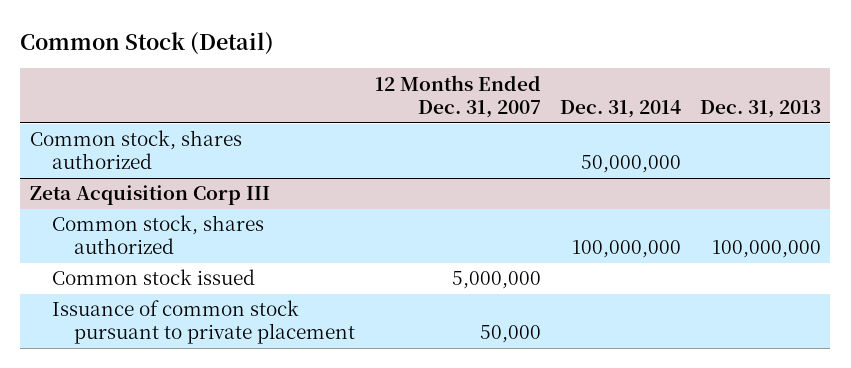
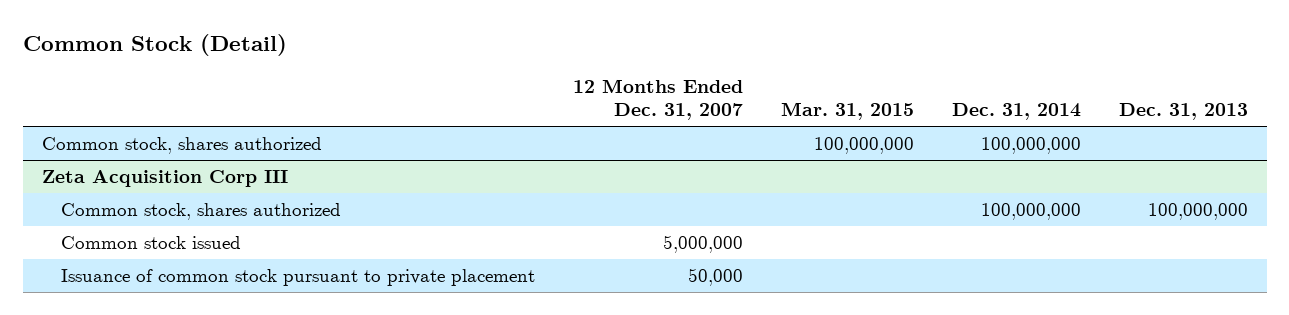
none -> [781,102,915,121] Mar. 31, 2015
[580,155,681,174] 50,000,000 -> [981,136,1082,154] 100,000,000

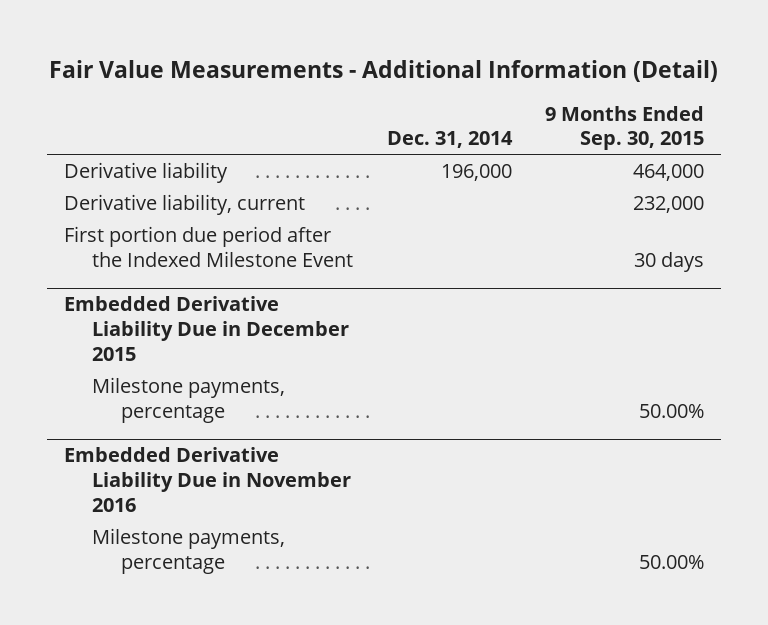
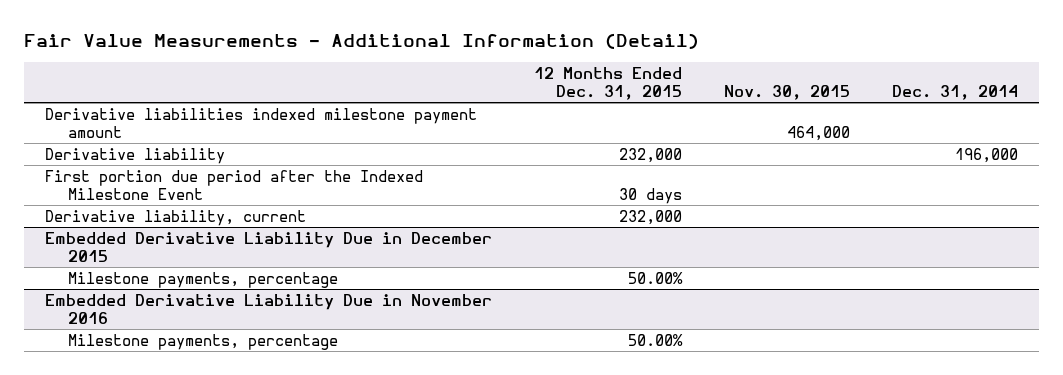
[545,105,705,151] 9 Months Ended Sep. 30, 2015 -> none
none -> [534,67,683,101] 12 Months Ended Dec. 31, 2015
none -> [724,85,851,101] Nov. 30, 2015
none -> [45,107,478,138] Derivative liabilities indexed milestone payment amount
[63,194,305,216] Derivative liability, current -> [45,209,307,226] Derivative liability, current

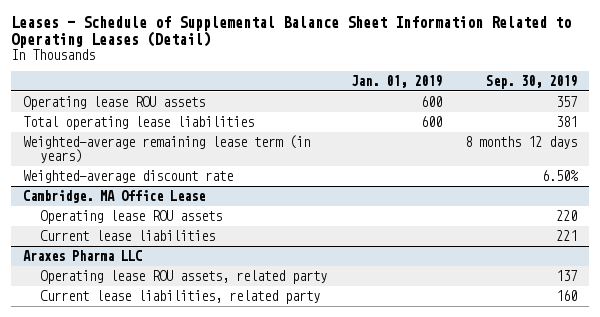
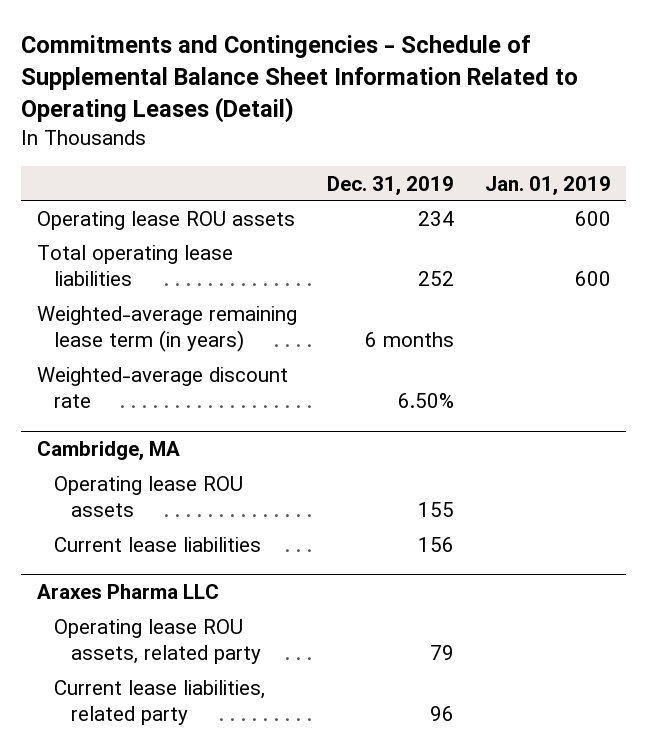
[11,16,572,49] Leases - Schedule of Supplemental Balance Sheet Information Related to Operating Leases (Detail) -> [21,35,579,124] Commitments and Contingencies - Schedule of Supplemental Balance Sheet Information Related to Operating Leases (Detail)
[486,75,578,90] Sep. 30, 2019 -> none
none -> [327,175,455,195] Dec. 31, 2019
[23,189,206,203] Cambridge. MA Office Lease -> [36,440,180,460] Cambridge, MA

